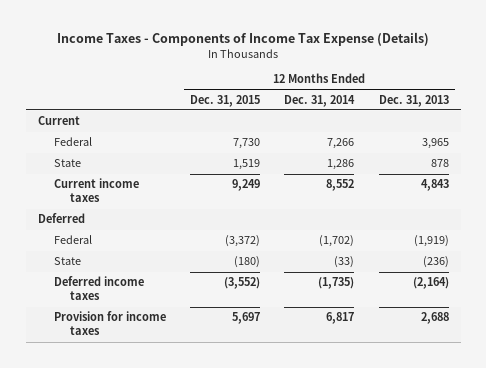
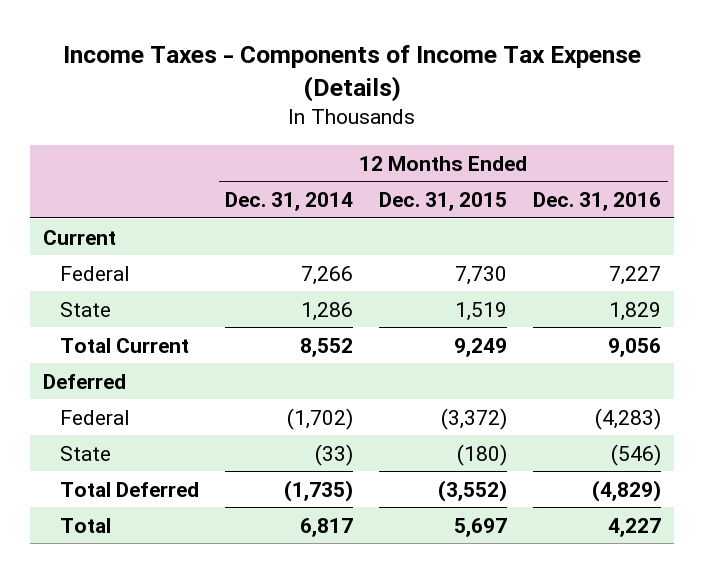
[378,94,449,107] Dec. 31, 2013 -> none
none -> [533,192,662,212] Dec. 31, 2016
[53,178,139,203] Current income taxes -> [60,337,190,353] Total Current
[53,276,144,301] Deferred income taxes -> [60,481,200,497] Total Deferred
[53,311,166,336] Provision for income taxes -> [60,517,112,533] Total

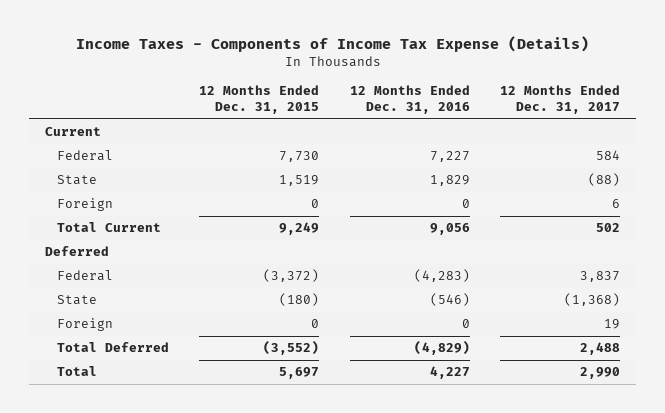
[225,192,354,212] Dec. 31, 2014 -> none
none -> [500,85,621,115] 12 Months Ended Dec. 31, 2017
none -> [56,198,113,212] Foreign
none -> [56,318,113,332] Foreign

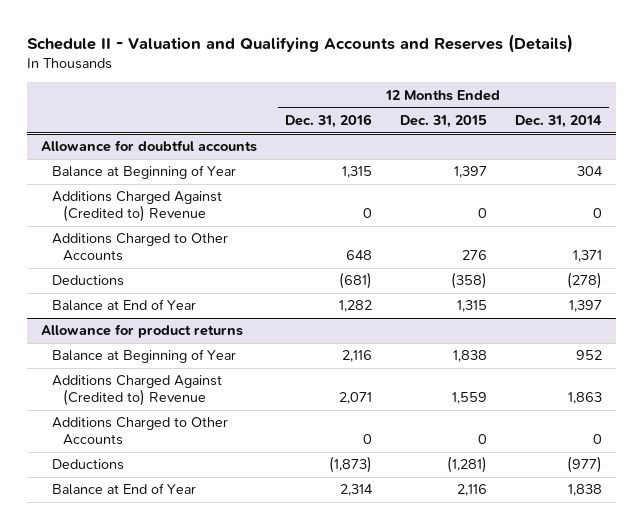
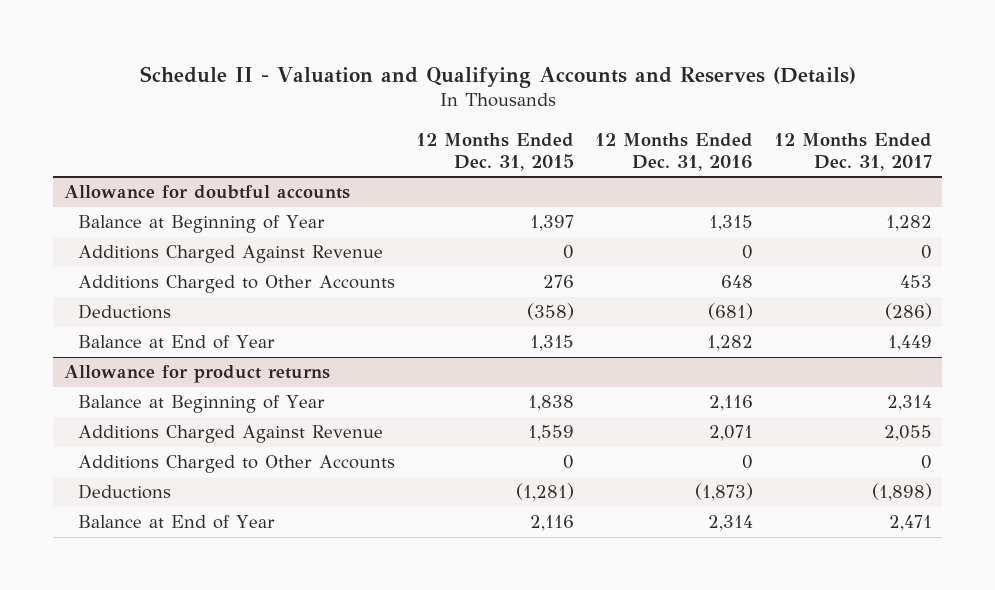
[514,115,602,129] Dec. 31, 2014 -> none
none -> [773,132,932,171] 12 Months Ended Dec. 31, 2017
[52,191,223,223] Additions Charged Against (Credited to) Revenue -> [77,245,383,264] Additions Charged Against Revenue
[52,375,223,407] Additions Charged Against (Credited to) Revenue -> [77,425,383,444] Additions Charged Against Revenue

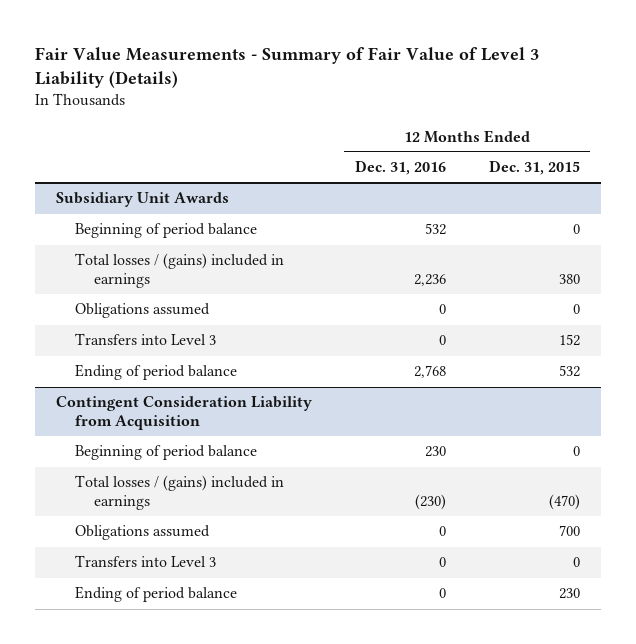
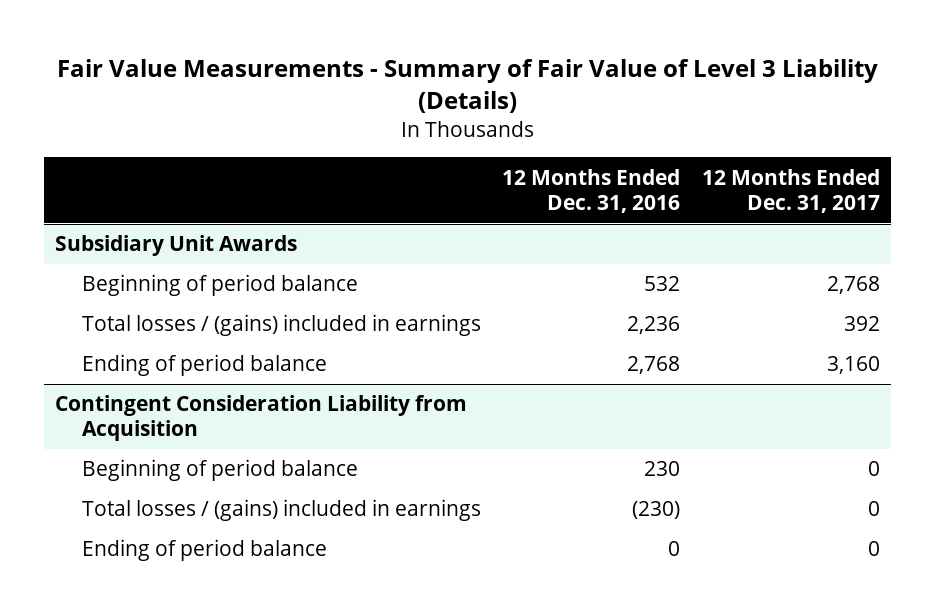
[488,160,580,176] Dec. 31, 2015 -> none
none -> [702,168,881,213] 12 Months Ended Dec. 31, 2017
[75,303,211,319] Obligations assumed -> none
[75,333,217,346] Transfers into Level 3 -> none
[75,525,211,541] Obligations assumed -> none
[75,555,217,568] Transfers into Level 3 -> none

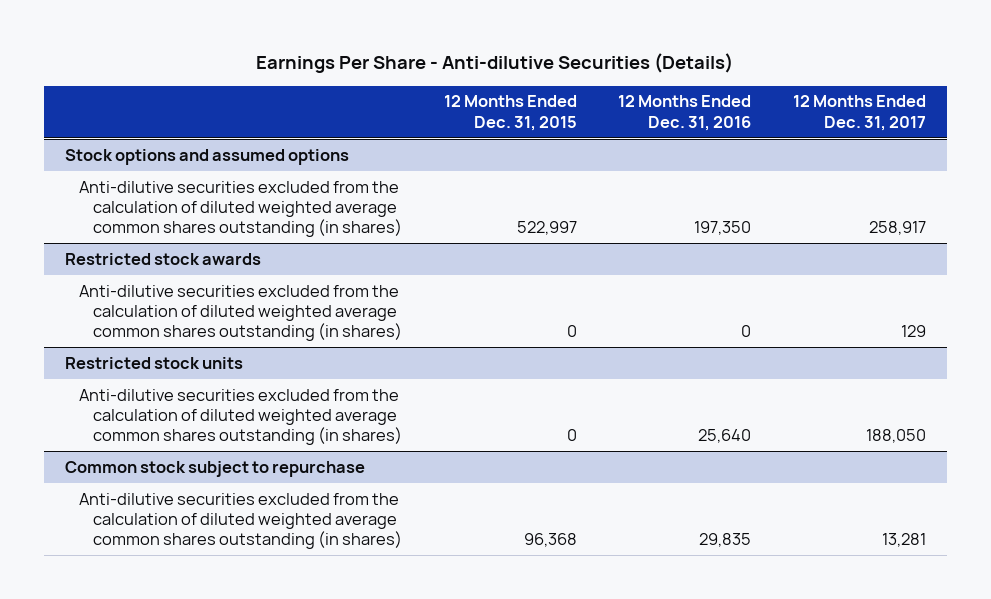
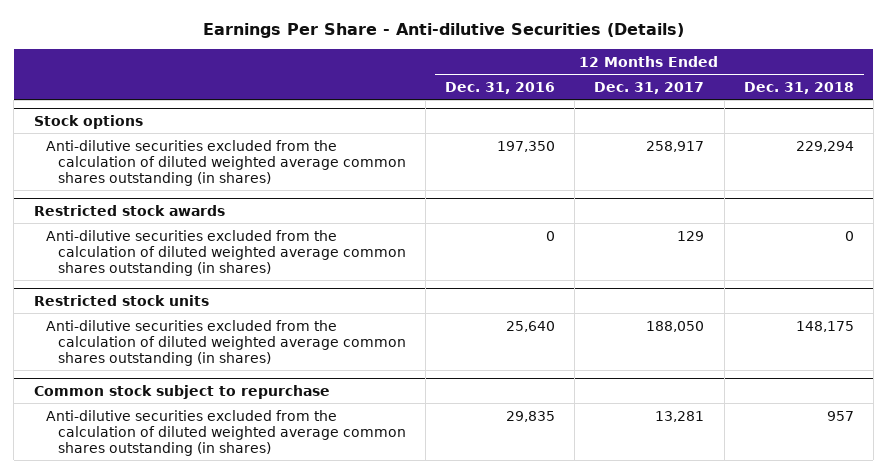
[443,95,577,131] 12 Months Ended Dec. 31, 2015 -> none
none -> [743,81,854,94] Dec. 31, 2018
[64,148,349,165] Stock options and assumed options -> [33,114,143,129] Stock options

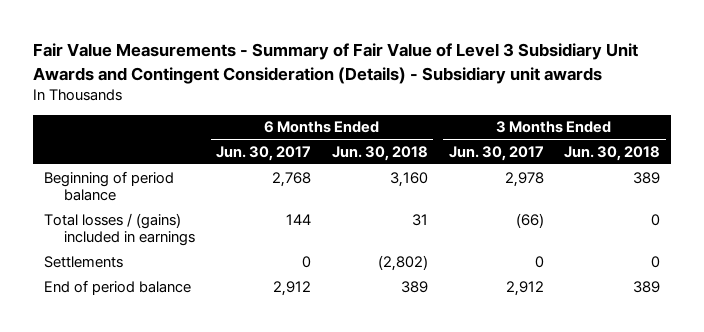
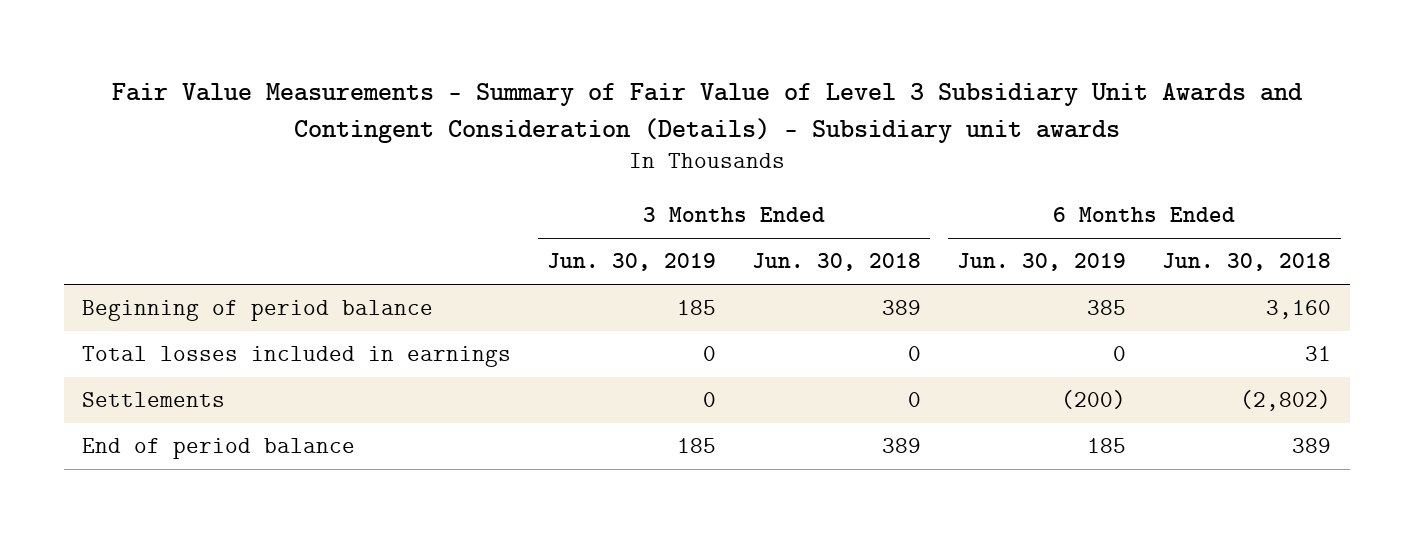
[215,145,311,161] Jun. 30, 2017 -> none
[448,145,544,161] Jun. 30, 2017 -> none
none -> [547,253,717,272] Jun. 30, 2019
none -> [957,253,1127,272] Jun. 30, 2019
[43,212,195,246] Total losses / (gains) included in earnings -> [81,346,511,368] Total losses included in earnings

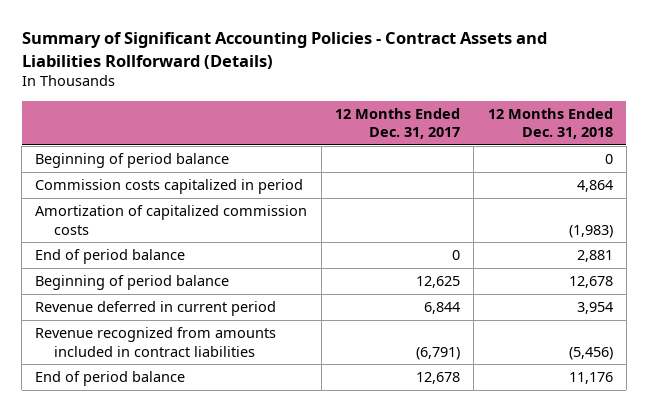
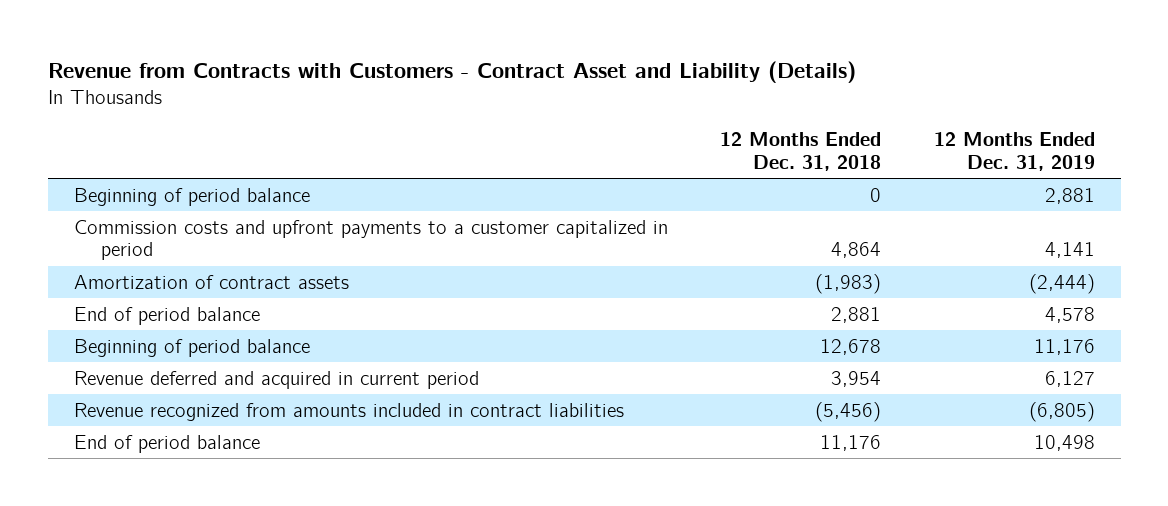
[21,32,547,69] Summary of Significant Accounting Policies - Contract Assets and Liabilities Rollforward (Details) -> [47,60,856,83] Revenue from Contracts with Customers - Contract Asset and Liability (Details)
[335,107,461,140] 12 Months Ended Dec. 31, 2017 -> none
none -> [933,131,1095,171] 12 Months Ended Dec. 31, 2019
[35,179,304,195] Commission costs capitalized in period -> [73,219,668,261] Commission costs and upfront payments to a customer capitalized in period
[35,205,308,235] Amortization of capitalized commission costs -> [73,274,349,289] Amortization of contract assets
[35,301,277,317] Revenue deferred in current period -> [73,370,479,389] Revenue deferred and acquired in current period

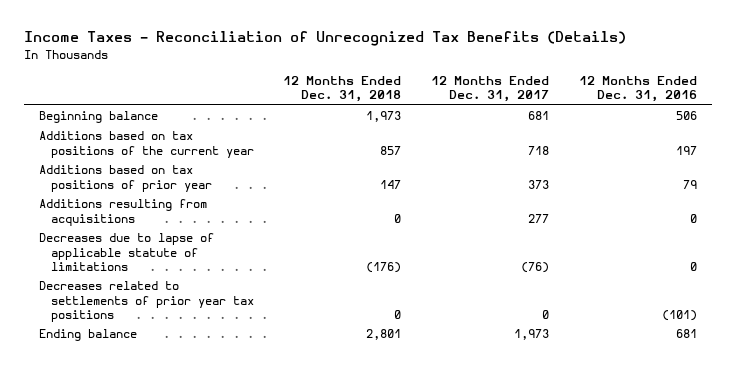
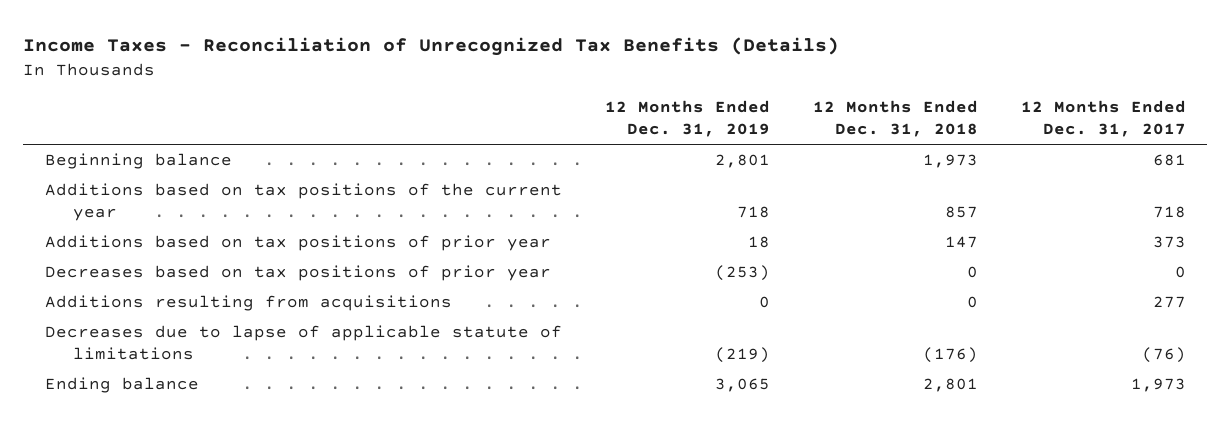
[578,75,697,103] 12 Months Ended Dec. 31, 2016 -> none
none -> [604,100,770,138] 12 Months Ended Dec. 31, 2019
none -> [44,265,551,282] Decreases based on tax positions of prior year
[38,281,254,323] Decreases related to settlements of prior year tax positions -> none

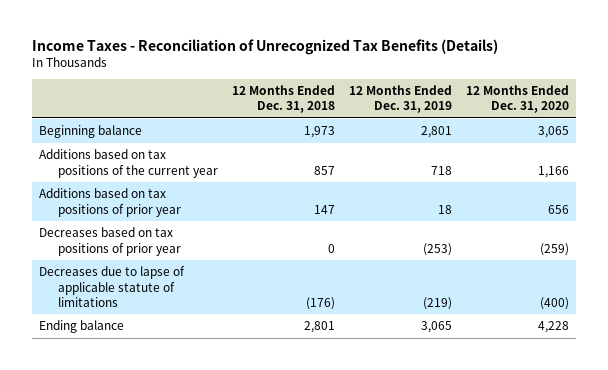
[1020,100,1186,138] 12 Months Ended Dec. 31, 2017 -> none
none -> [466,85,570,114] 12 Months Ended Dec. 31, 2020
[44,295,452,312] Additions resulting from acquisitions -> none

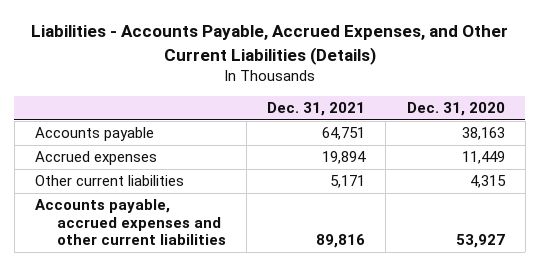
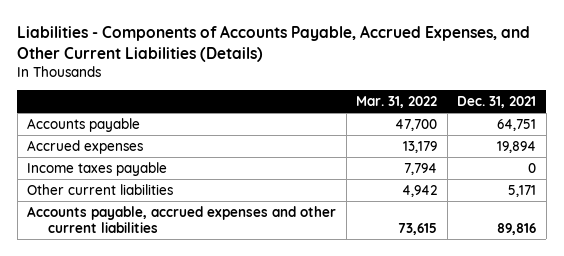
[30,25,508,65] Liabilities - Accounts Payable, Accrued Expenses, and Other Current Liabilities (Details) -> [17,24,531,62] Liabilities - Components of Accounts Payable, Accrued Expenses, and Other Current Liabilities (Details)
[406,102,505,117] Dec. 31, 2020 -> none
none -> [356,95,438,108] Mar. 31, 2022
none -> [27,161,168,176] Income taxes payable

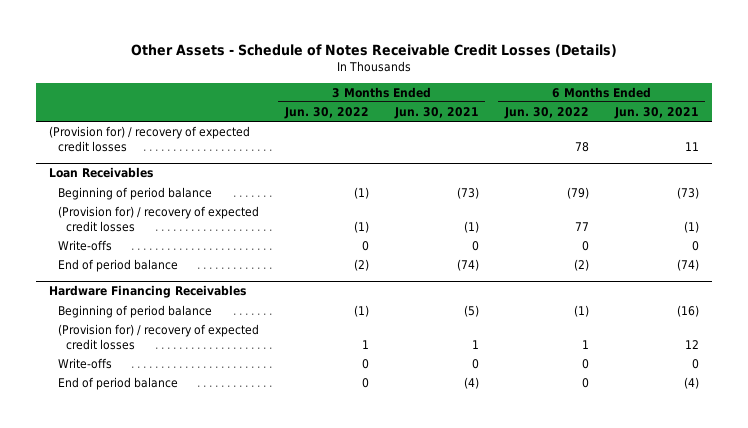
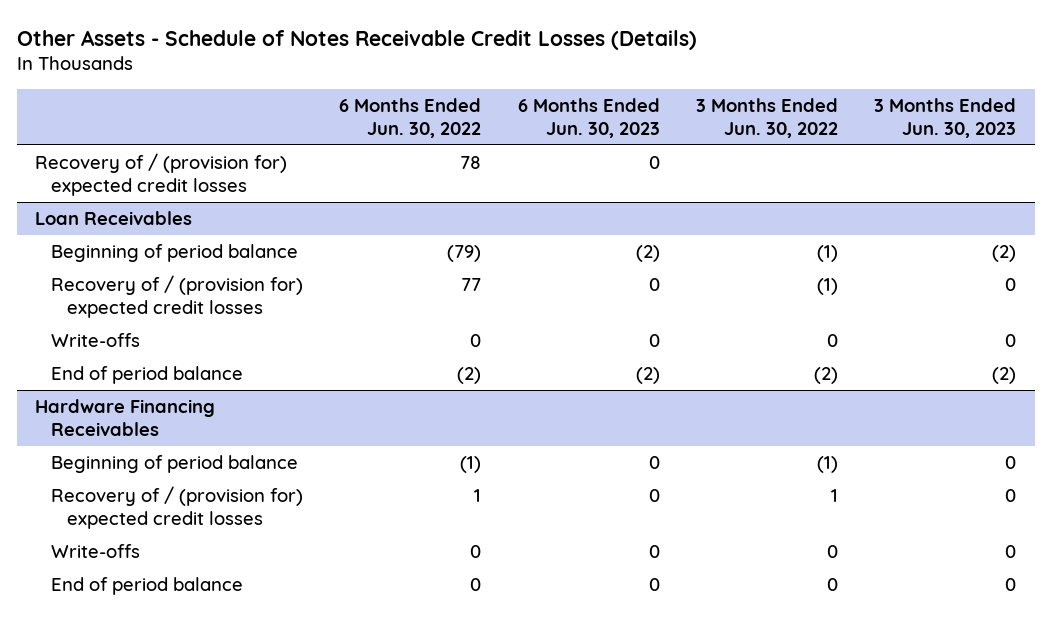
[393,106,479,119] Jun. 30, 2021 -> none
[613,106,699,119] Jun. 30, 2021 -> none
none -> [517,97,660,138] 6 Months Ended Jun. 30, 2023
none -> [874,97,1017,138] 3 Months Ended Jun. 30, 2023
[49,126,251,152] (Provision for) / recovery of expected credit losses -> [35,152,288,197] Recovery of / (provision for) expected credit losses
[57,206,259,232] (Provision for) / recovery of expected credit losses -> [51,274,304,319] Recovery of / (provision for) expected credit losses
[57,324,259,350] (Provision for) / recovery of expected credit losses -> [51,485,304,530] Recovery of / (provision for) expected credit losses

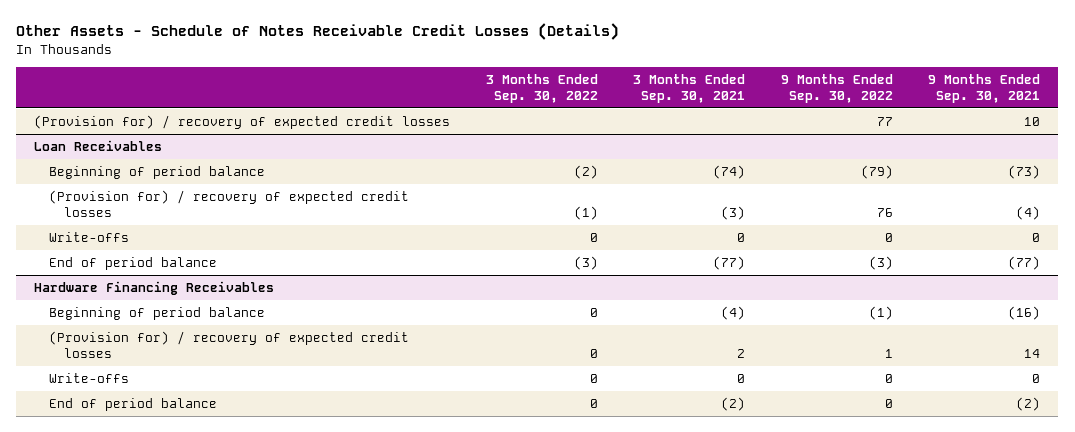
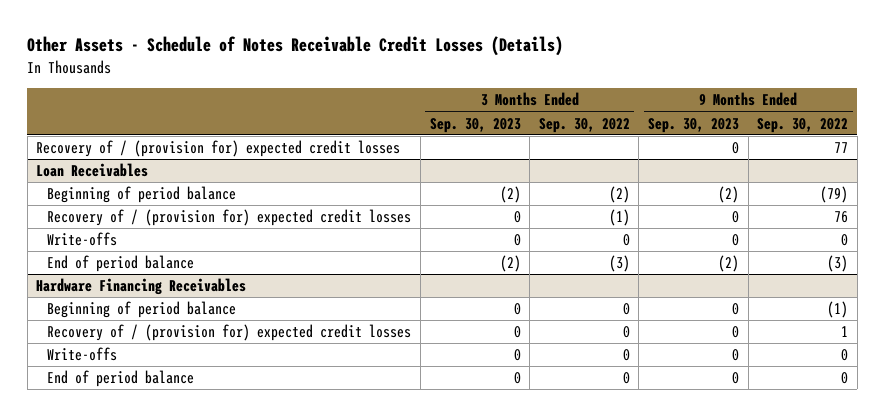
[633,73,746,104] 3 Months Ended Sep. 30, 2021 -> none
[928,73,1041,104] 9 Months Ended Sep. 30, 2021 -> none
none -> [429,117,521,133] Sep. 30, 2023
none -> [648,117,740,133] Sep. 30, 2023
[34,114,451,129] (Provision for) / recovery of expected credit losses -> [36,140,401,158] Recovery of / (provision for) expected credit losses
[48,189,409,218] (Provision for) / recovery of expected credit losses -> [47,209,412,227] Recovery of / (provision for) expected credit losses
[48,330,409,359] (Provision for) / recovery of expected credit losses -> [47,324,412,342] Recovery of / (provision for) expected credit losses

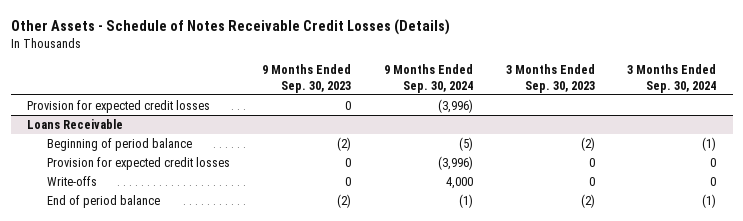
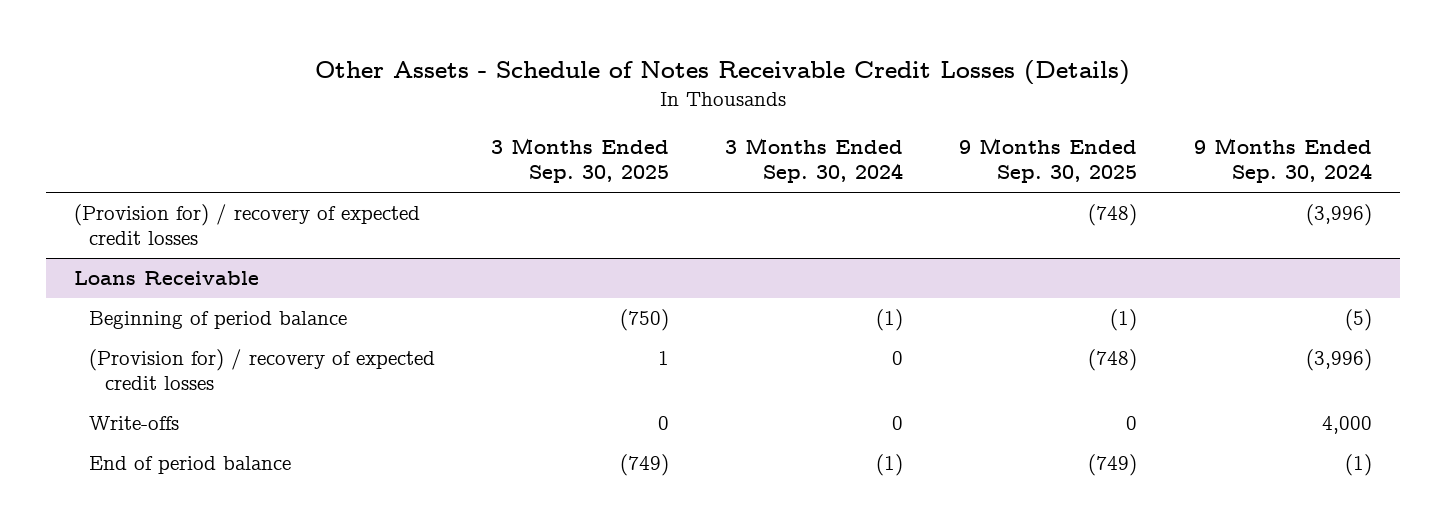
[262,64,352,93] 9 Months Ended Sep. 30, 2023 -> none
[505,64,595,93] 3 Months Ended Sep. 30, 2023 -> none
none -> [491,138,670,184] 3 Months Ended Sep. 30, 2025
none -> [959,138,1138,184] 9 Months Ended Sep. 30, 2025
[27,99,211,113] Provision for expected credit losses -> [73,204,420,246] (Provision for) / recovery of expected credit losses
[46,156,230,170] Provision for expected credit losses -> [89,349,436,391] (Provision for) / recovery of expected credit losses

